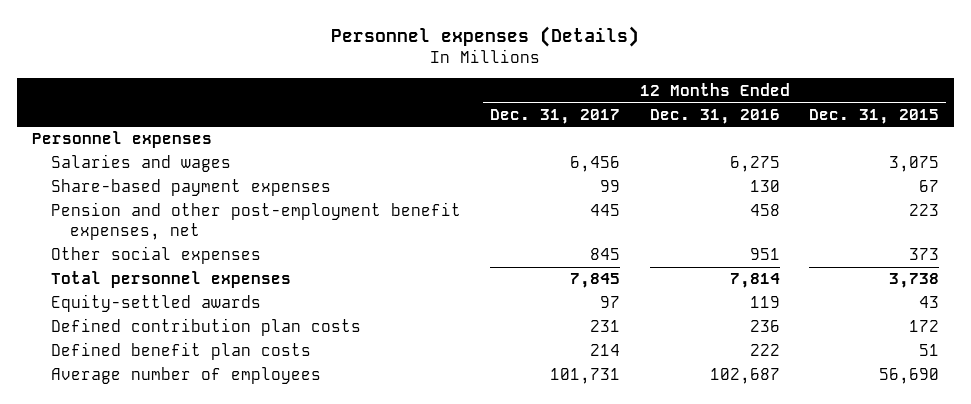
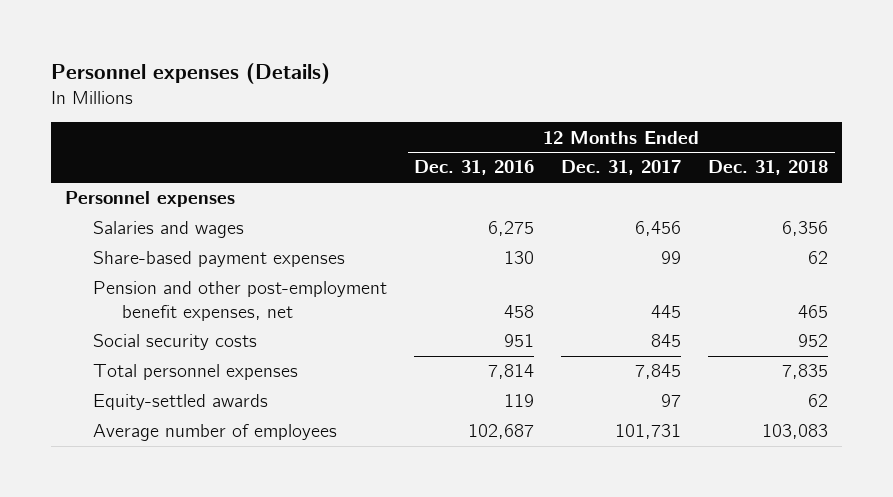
[808,108,939,124] Dec. 31, 2015 -> none
none -> [708,160,829,176] Dec. 31, 2018
[50,246,261,265] Other social expenses -> [93,334,258,351] Social security costs
[50,318,361,337] Defined contribution plan costs -> none
[50,342,311,361] Defined benefit plan costs -> none

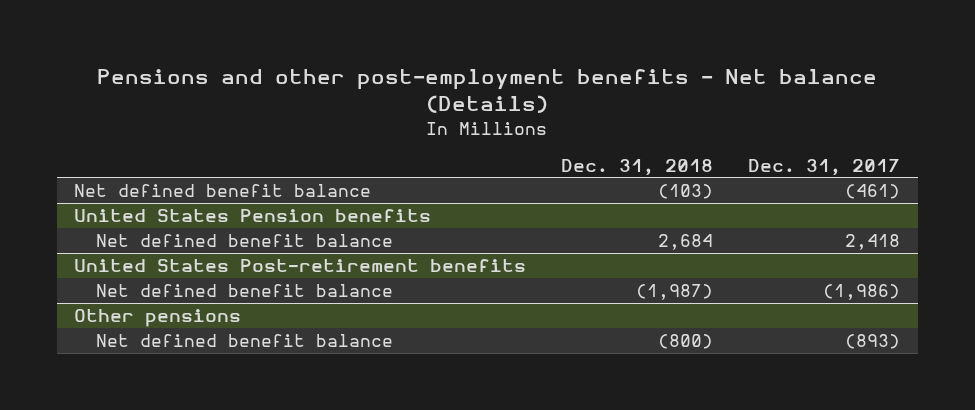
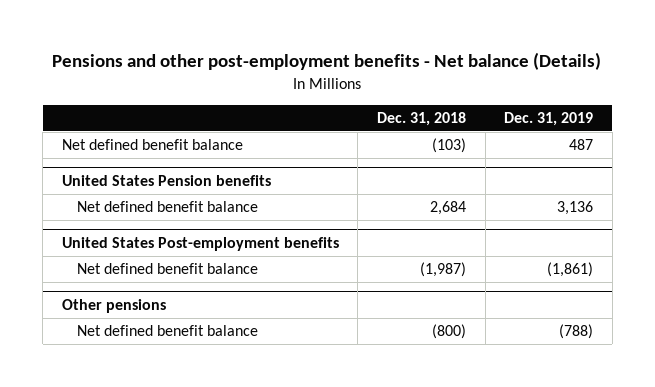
[748,158,901,176] Dec. 31, 2017 -> none
none -> [504,112,594,127] Dec. 31, 2019
[74,259,527,273] United States Post-retirement benefits -> [61,237,339,252] United States Post-employment benefits

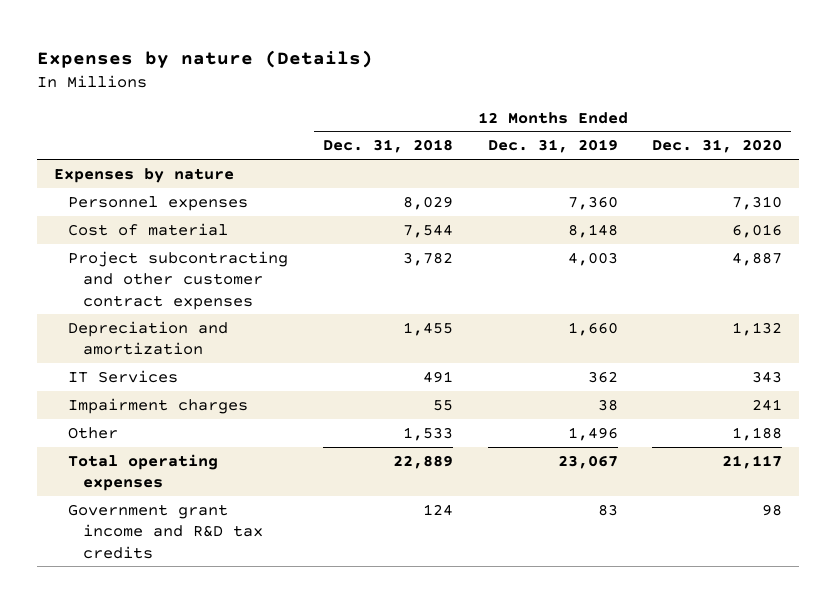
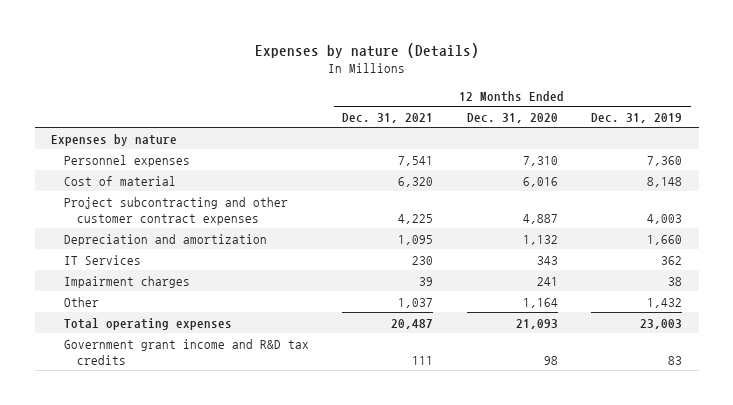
[323,139,454,154] Dec. 31, 2018 -> none
none -> [342,112,434,123] Dec. 31, 2021
[567,426,618,441] 1,496 -> [647,297,683,308] 1,432
[732,426,783,441] 1,188 -> [522,297,558,308] 1,164
[557,454,618,469] 23,067 -> [640,318,683,329] 23,003
[722,454,783,469] 21,117 -> [515,318,558,329] 21,093

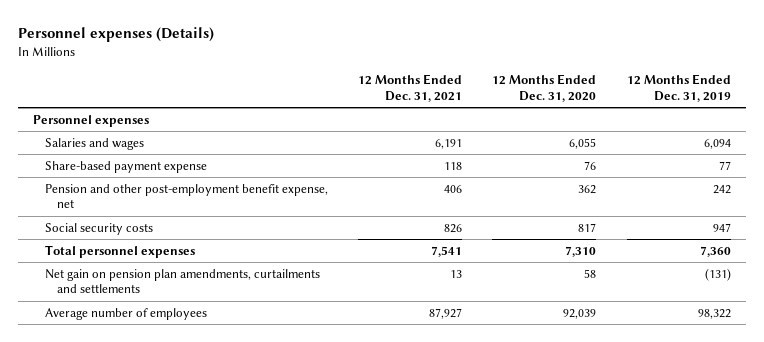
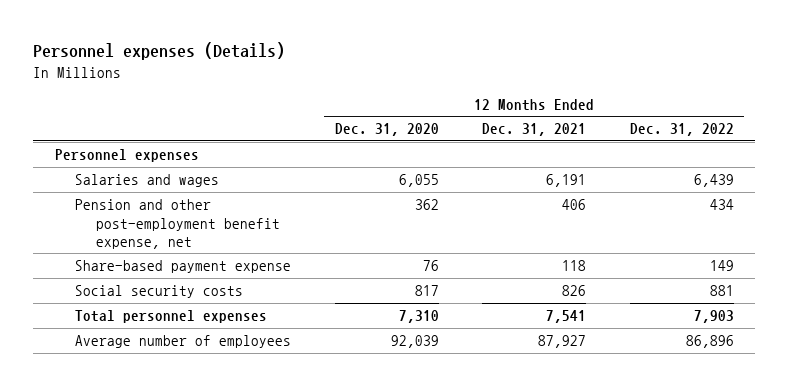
[626,74,731,102] 12 Months Ended Dec. 31, 2019 -> none
none -> [629,123,734,137] Dec. 31, 2022
[45,160,208,173] Share-based payment expense -> [75,260,292,274] Share-based payment expense
[45,268,321,294] Net gain on pension plan amendments, curtailments and settlements -> none

